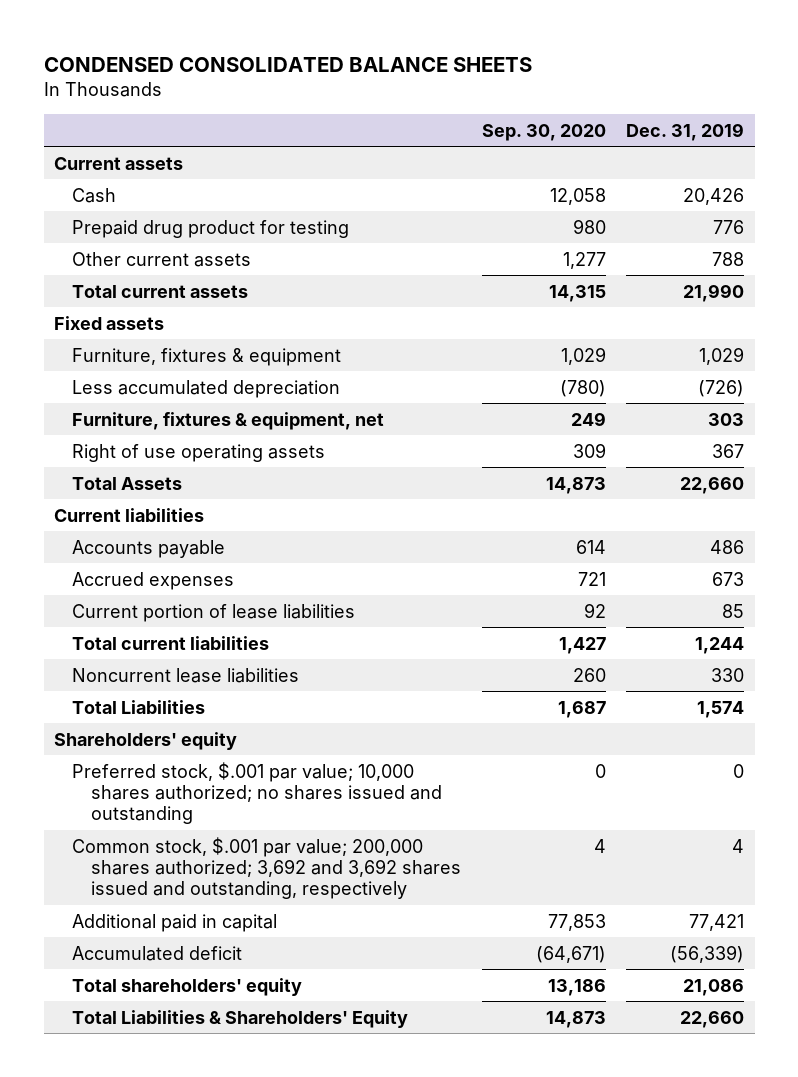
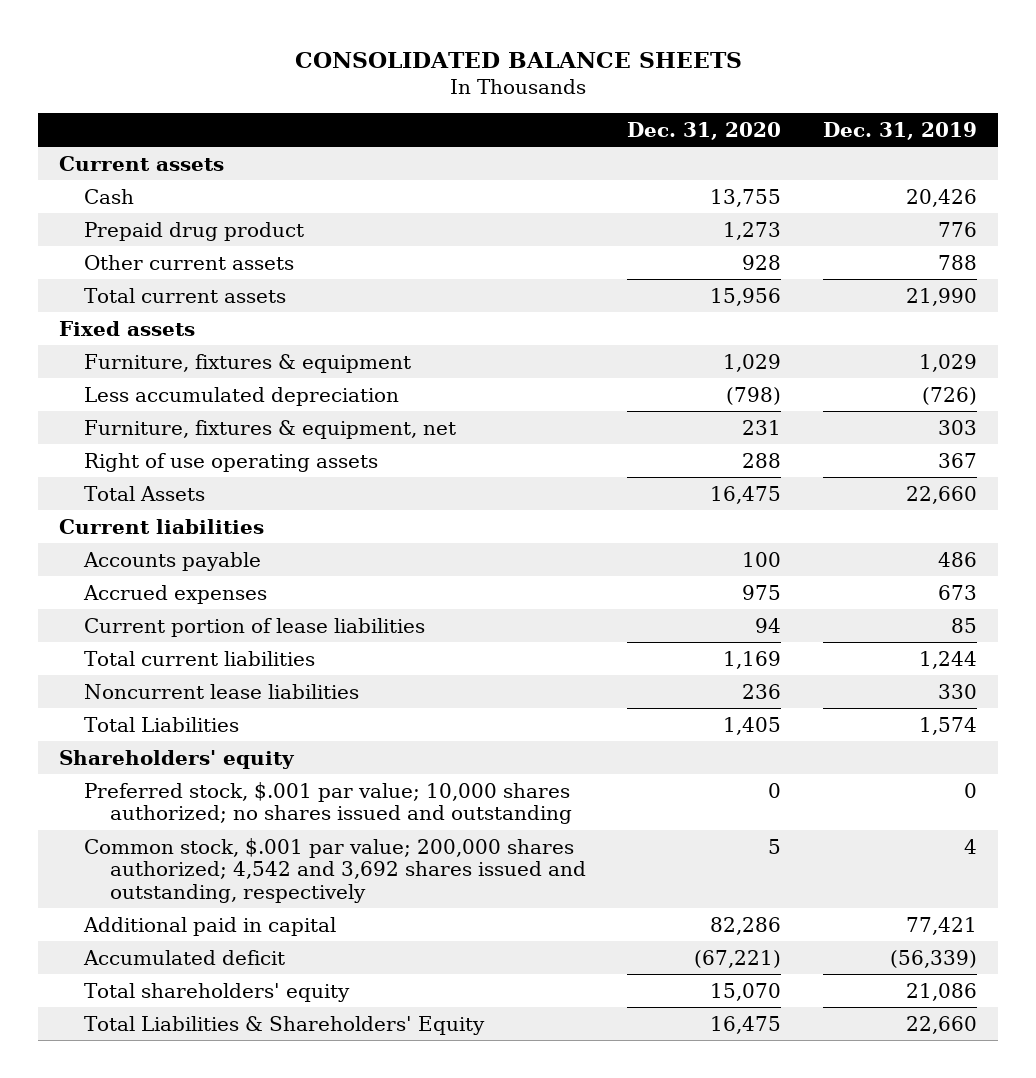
[43,56,532,72] CONDENSED CONSOLIDATED BALANCE SHEETS -> [294,51,742,68] CONSOLIDATED BALANCE SHEETS
[481,123,606,141] Sep. 30, 2020 -> none
none -> [627,121,782,140] Dec. 31, 2020
[72,219,350,238] Prepaid drug product for testing -> [84,221,305,241] Prepaid drug product
[72,836,461,900] Common stock, $.001 par value; 200,000 shares authorized; 3,692 and 3,692 shares issued and outstanding, respectively -> [84,837,586,903] Common stock, $.001 par value; 200,000 shares authorized; 4,542 and 3,692 shares issued and outstanding, respectively

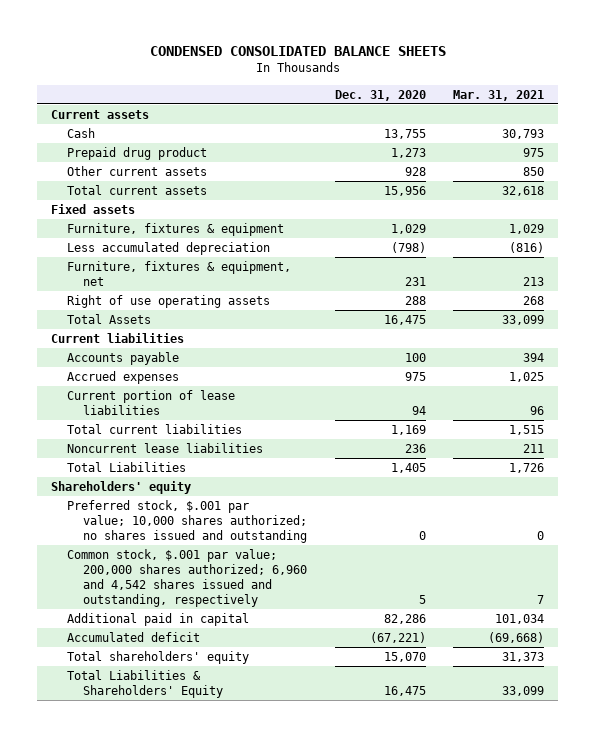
[294,51,742,68] CONSOLIDATED BALANCE SHEETS -> [149,46,446,57] CONDENSED CONSOLIDATED BALANCE SHEETS
[823,121,978,140] Dec. 31, 2019 -> none
none -> [453,89,545,101] Mar. 31, 2021
[84,837,586,903] Common stock, $.001 par value; 200,000 shares authorized; 4,542 and 3,692 shares issued and outstanding, respectively -> [67,549,307,608] Common stock, $.001 par value; 200,000 shares authorized; 6,960 and 4,542 shares issued and outstanding, respectively

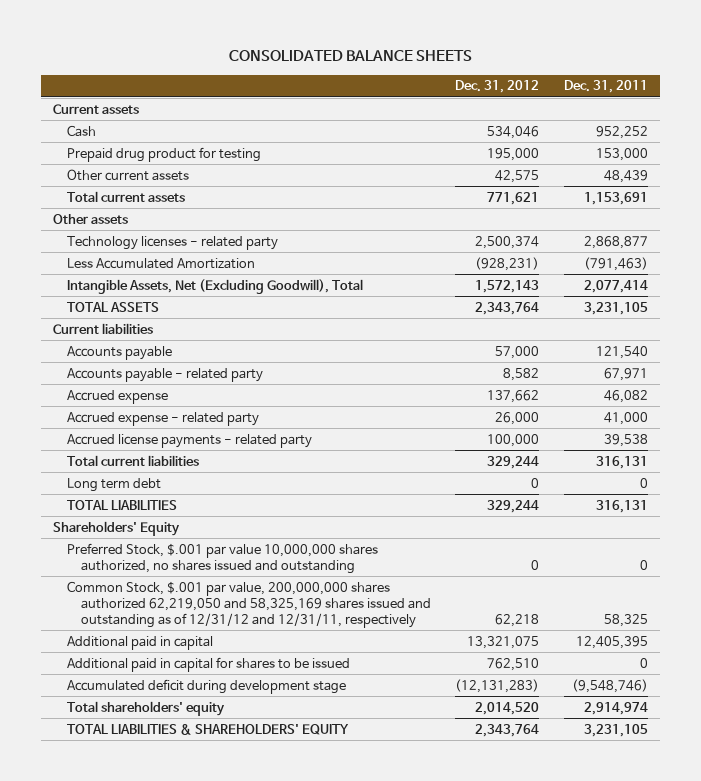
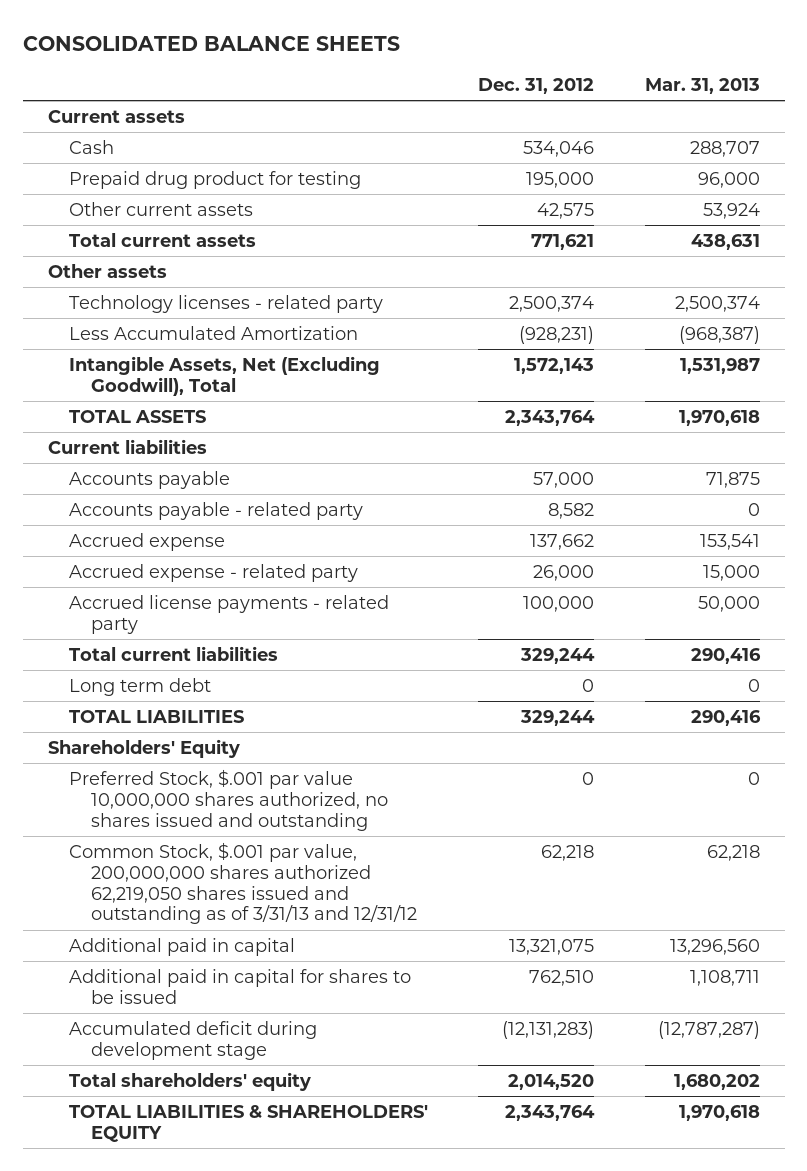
[563,80,648,94] Dec. 31, 2011 -> none
none -> [644,77,760,94] Mar. 31, 2013
[67,580,432,628] Common Stock, $.001 par value, 200,000,000 shares authorized 62,219,050 and 58,325,169 shares issued and outstanding as of 12/31/12 and 12/31/11, respectively -> [69,842,417,925] Common Stock, $.001 par value, 200,000,000 shares authorized 62,219,050 shares issued and outstanding as of 3/31/13 and 12/31/12

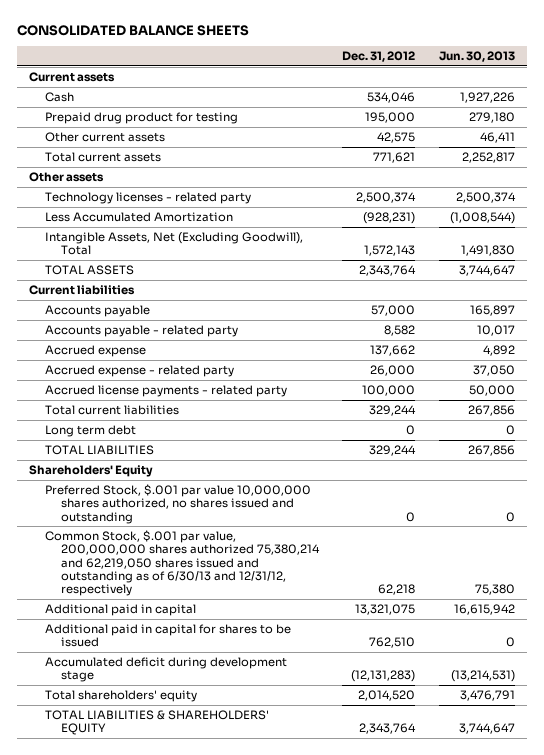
[644,77,760,94] Mar. 31, 2013 -> none
none -> [439,51,516,63] Jun. 30, 2013
[69,842,417,925] Common Stock, $.001 par value, 200,000,000 shares authorized 62,219,050 shares issued and outstanding as of 3/31/13 and 12/31/12 -> [44,529,320,597] Common Stock, $.001 par value, 200,000,000 shares authorized 75,380,214 and 62,219,050 shares issued and outstanding as of 6/30/13 and 12/31/12, respectively

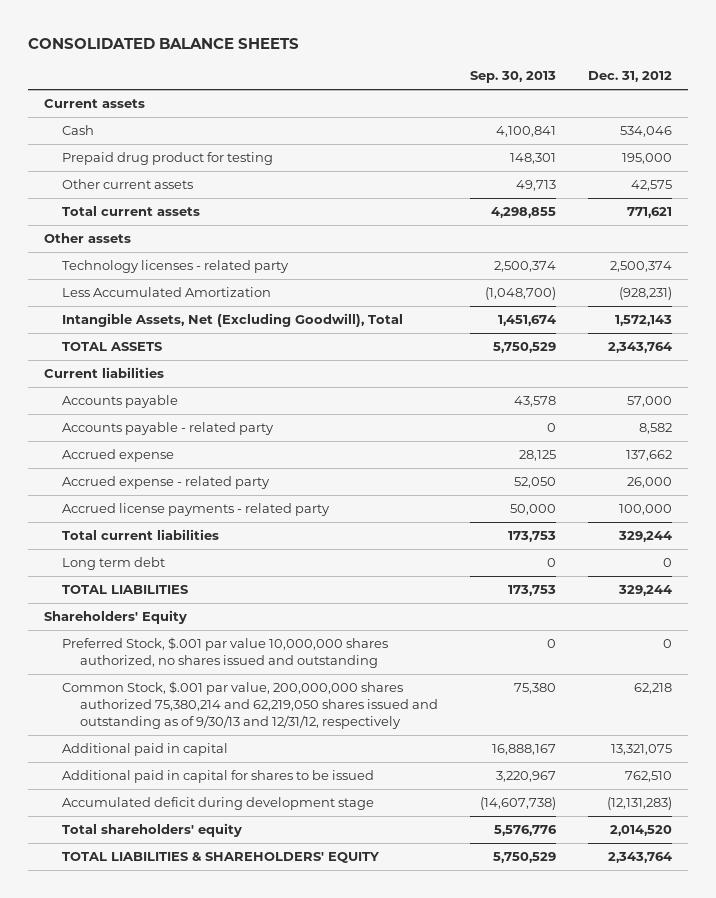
[439,51,516,63] Jun. 30, 2013 -> none
none -> [469,71,556,84] Sep. 30, 2013
[44,529,320,597] Common Stock, $.001 par value, 200,000,000 shares authorized 75,380,214 and 62,219,050 shares issued and outstanding as of 6/30/13 and 12/31/12, respectively -> [62,681,438,729] Common Stock, $.001 par value, 200,000,000 shares authorized 75,380,214 and 62,219,050 shares issued and outstanding as of 9/30/13 and 12/31/12, respectively

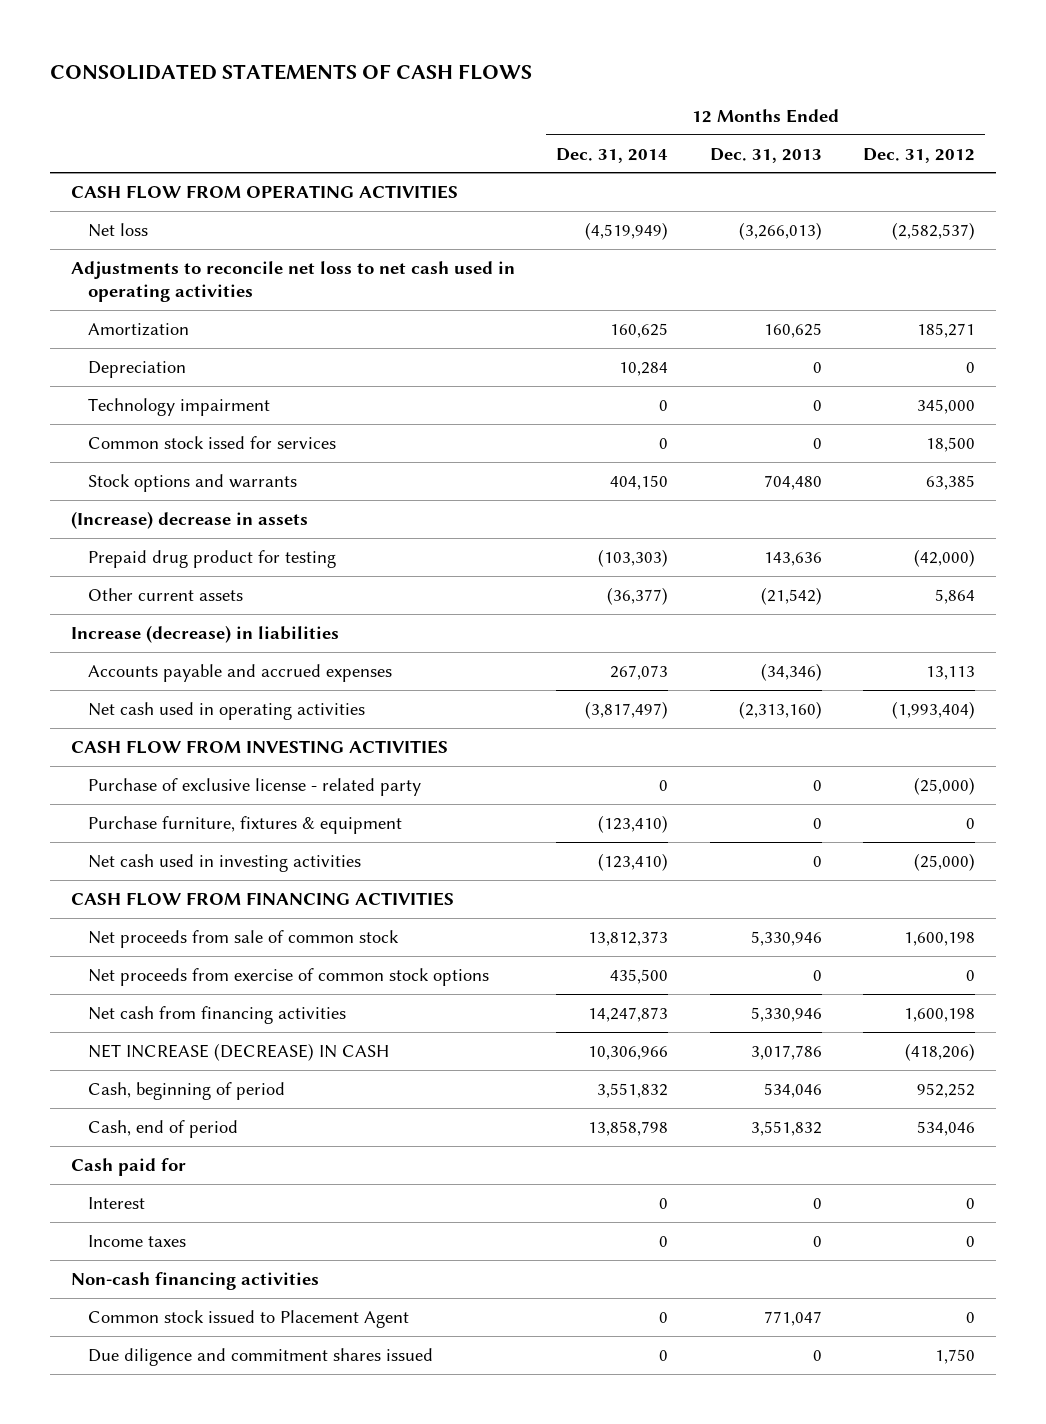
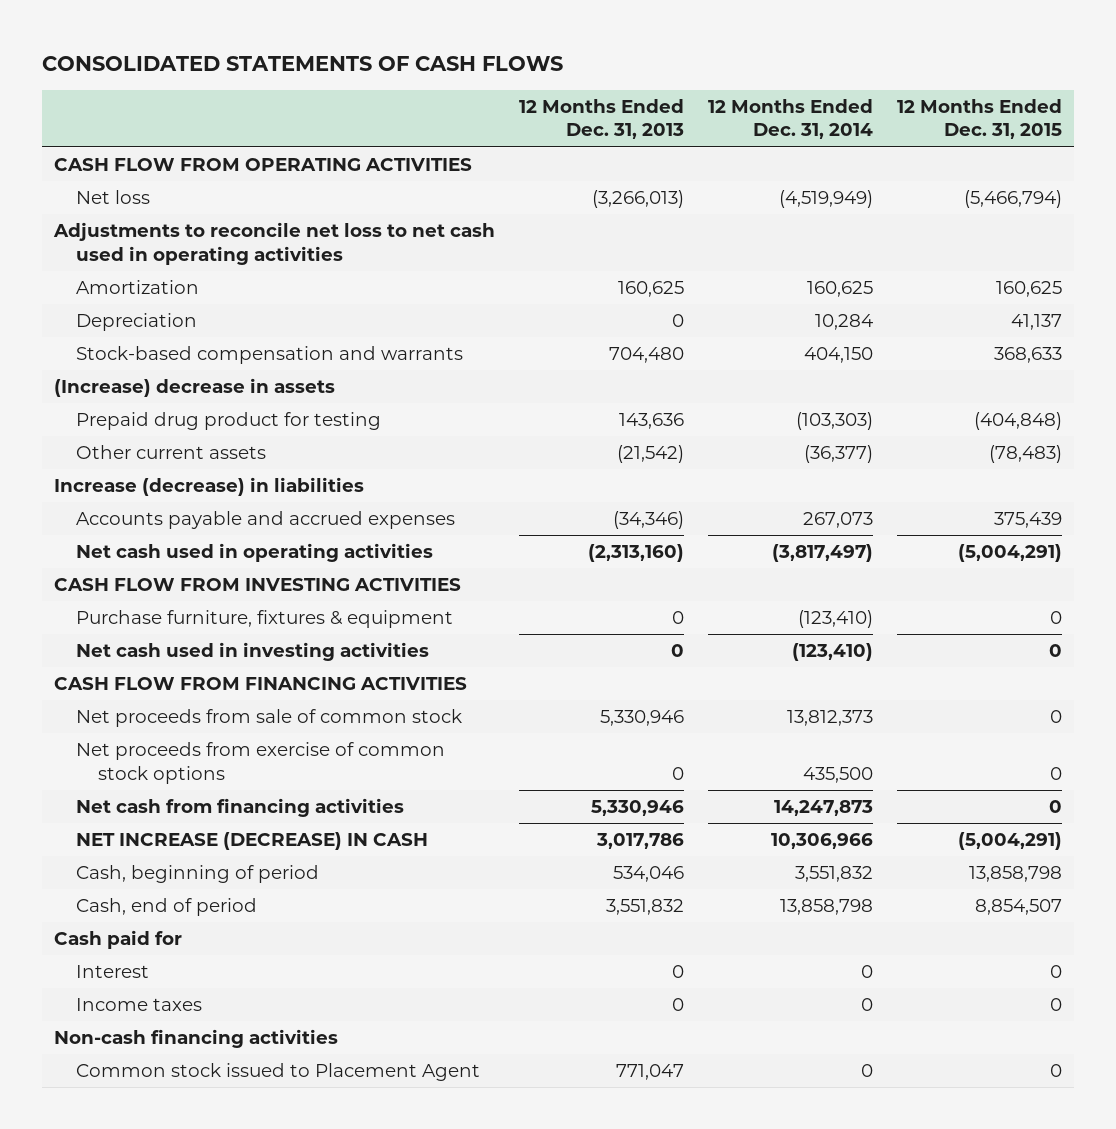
[862,147,975,163] Dec. 31, 2012 -> none
none -> [896,98,1062,140] 12 Months Ended Dec. 31, 2015
[87,397,270,416] Technology impairment -> none
[87,435,336,449] Common stock issed for services -> none
[87,473,297,492] Stock options and warrants -> [76,346,464,365] Stock-based compensation and warrants
[87,777,421,796] Purchase of exclusive license - related party -> none
[87,1347,433,1366] Due diligence and commitment shares issued -> none

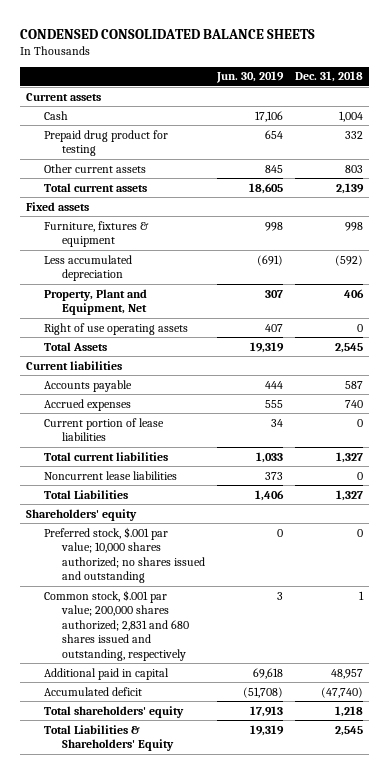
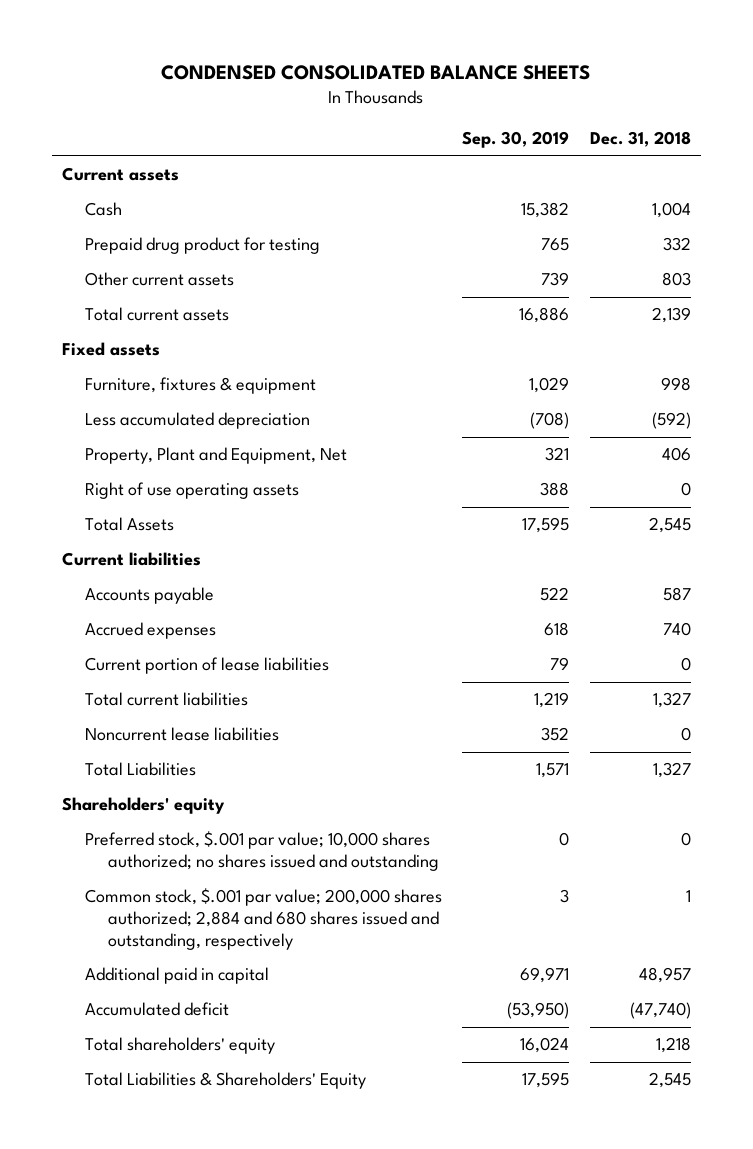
[216,71,285,84] Jun. 30, 2019 -> none
none -> [462,131,570,149] Sep. 30, 2019
[44,589,189,662] Common stock, $.001 par value; 200,000 shares authorized; 2,831 and 680 shares issued and outstanding, respectively -> [85,888,443,950] Common stock, $.001 par value; 200,000 shares authorized; 2,884 and 680 shares issued and outstanding, respectively

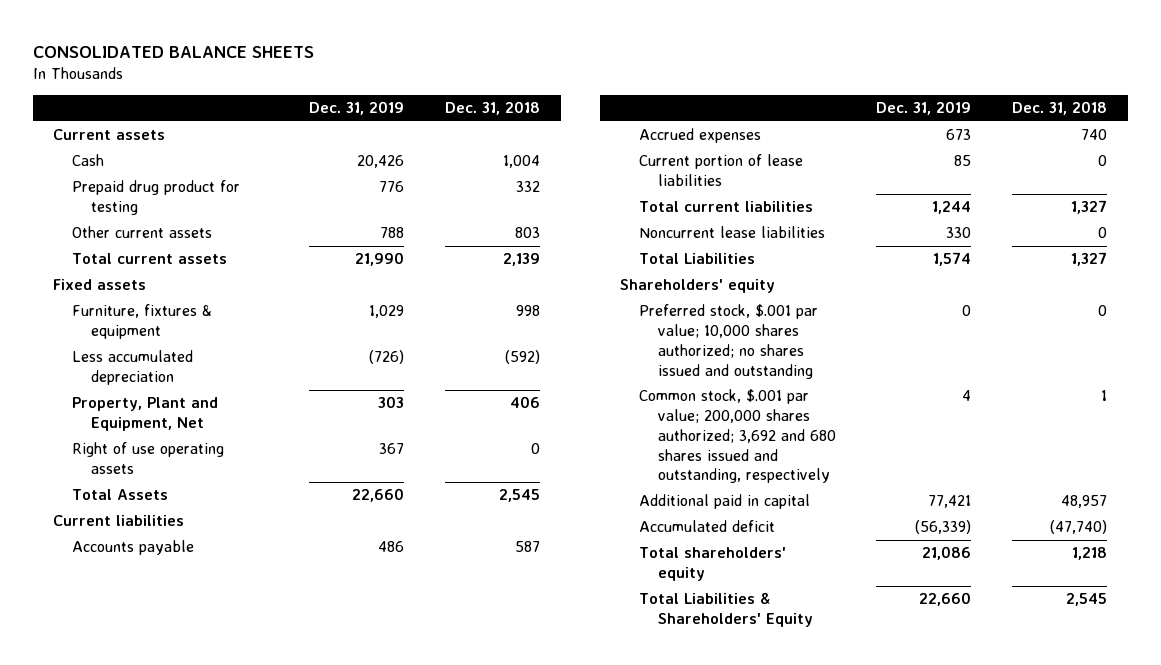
[161,65,591,81] CONDENSED CONSOLIDATED BALANCE SHEETS -> [33,45,315,58] CONSOLIDATED BALANCE SHEETS
[462,131,570,149] Sep. 30, 2019 -> none
none -> [309,100,405,115] Dec. 31, 2019
[85,888,443,950] Common stock, $.001 par value; 200,000 shares authorized; 2,884 and 680 shares issued and outstanding, respectively -> [639,389,836,484] Common stock, $.001 par value; 200,000 shares authorized; 3,692 and 680 shares issued and outstanding, respectively

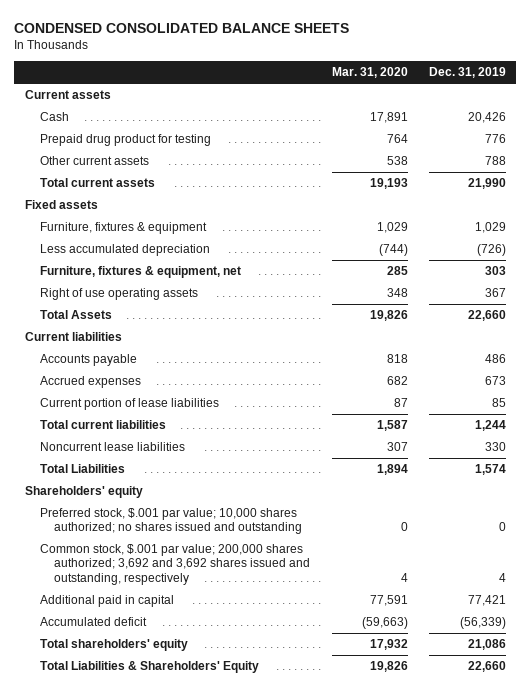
[33,45,315,58] CONSOLIDATED BALANCE SHEETS -> [14,22,350,33] CONDENSED CONSOLIDATED BALANCE SHEETS
[445,100,541,115] Dec. 31, 2018 -> none
none -> [331,67,408,79] Mar. 31, 2020
[72,397,219,432] Property, Plant and Equipment, Net -> [39,266,241,279] Furniture, fixtures & equipment, net
[639,389,836,484] Common stock, $.001 par value; 200,000 shares authorized; 3,692 and 680 shares issued and outstanding, respectively -> [39,544,311,585] Common stock, $.001 par value; 200,000 shares authorized; 3,692 and 3,692 shares issued and outstanding, respectively

